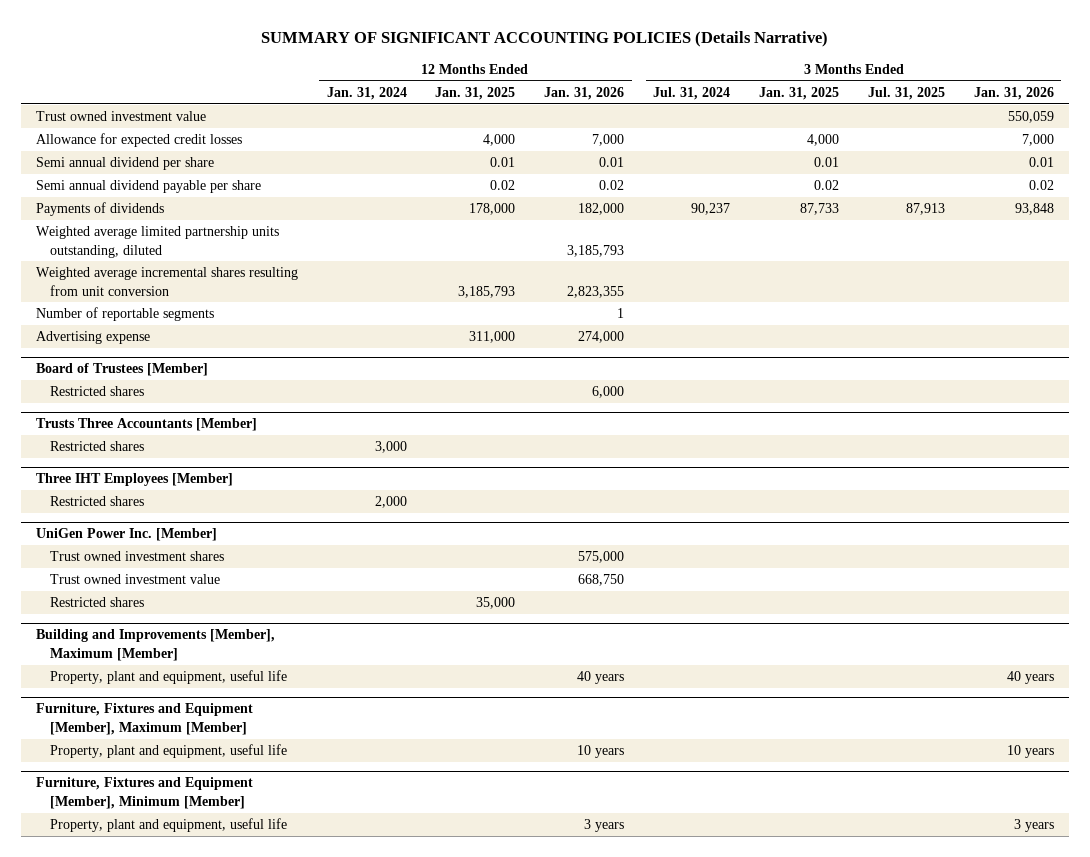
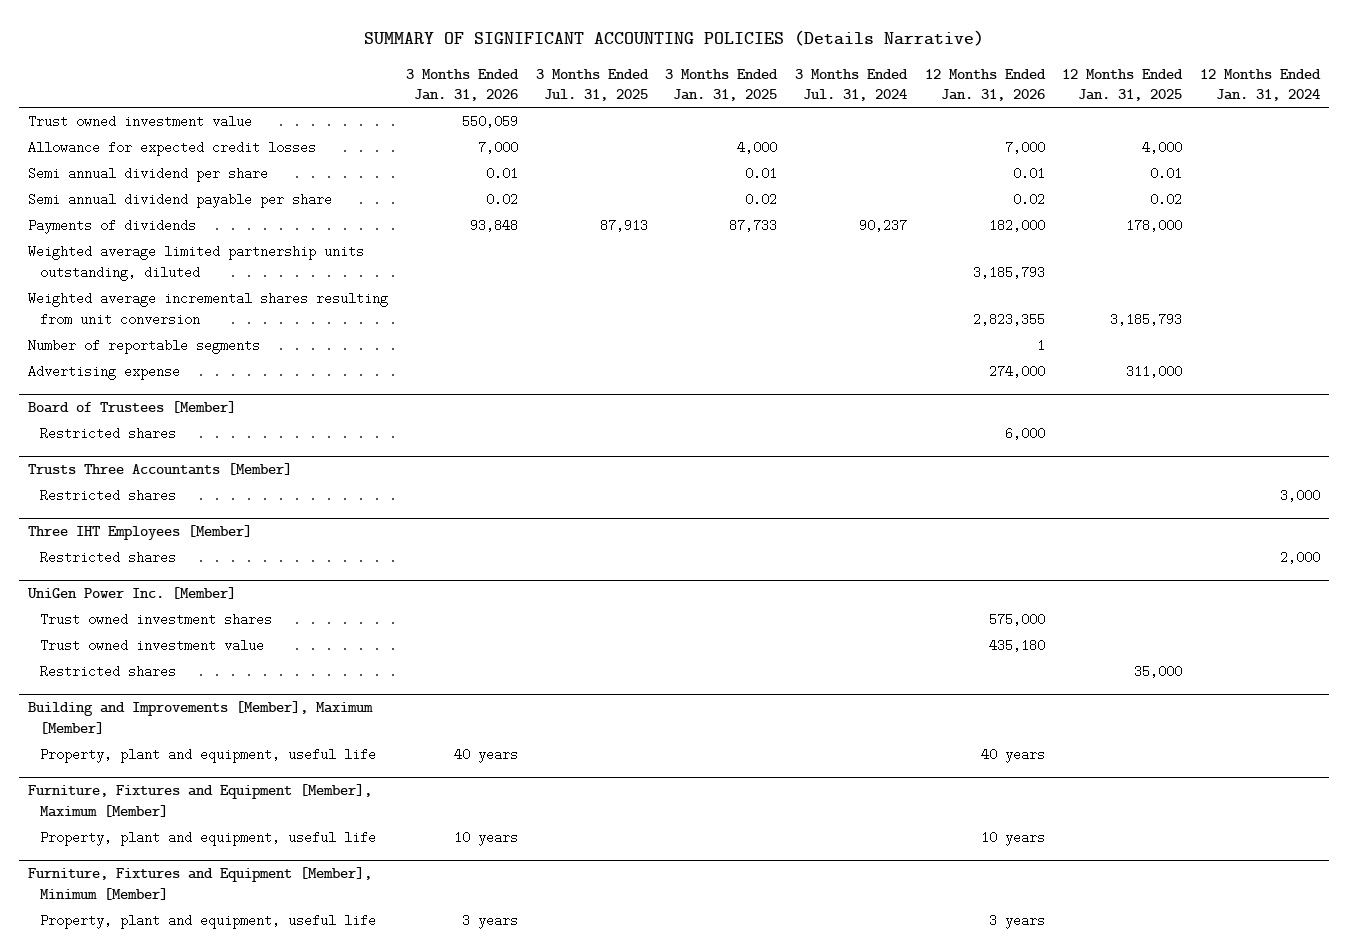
[578,574,625,587] 668,750 -> [988,638,1045,652] 435,180

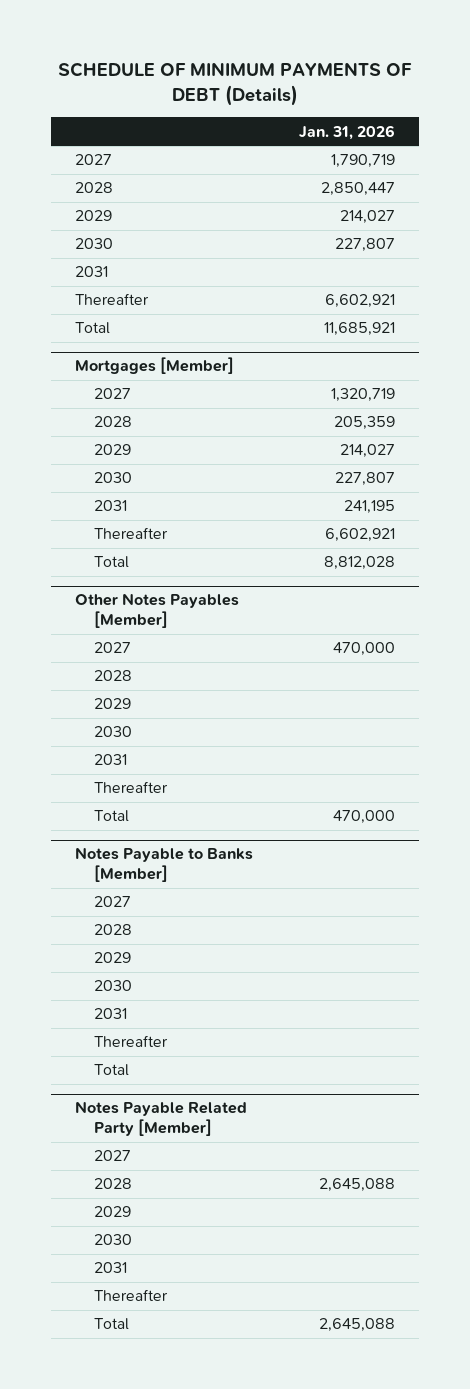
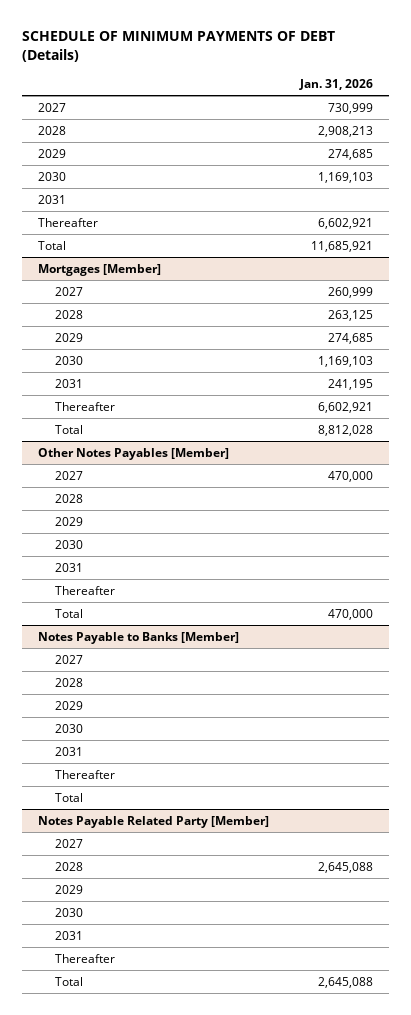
[331,154,396,169] 1,790,719 -> [328,102,374,114] 730,999
[321,182,396,197] 2,850,447 -> [318,125,374,137] 2,908,213
[340,210,396,225] 214,027 -> [328,148,374,160] 274,685
[335,238,396,253] 227,807 -> [318,171,374,183] 1,169,103
[331,388,396,403] 1,320,719 -> [328,286,374,298] 260,999
[334,416,396,431] 205,359 -> [328,309,374,321] 263,125
[340,444,396,459] 214,027 -> [328,332,374,344] 274,685
[335,472,396,487] 227,807 -> [318,355,374,367] 1,169,103

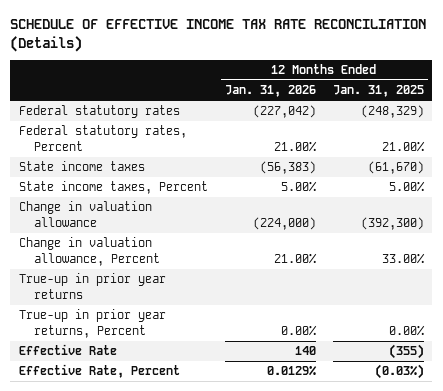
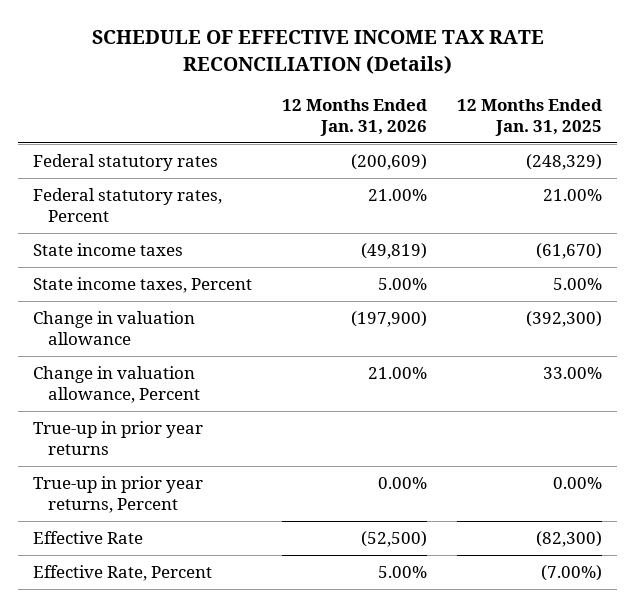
[252,105,316,119] (227,042) -> [351,154,428,171] (200,609)
[259,161,316,175] (56,383) -> [361,243,428,260] (49,819)
[252,216,316,230] (224,000) -> [351,311,428,328] (197,900)
[294,346,316,356] 140 -> [361,531,428,548] (52,500)
[388,344,424,360] (355) -> [536,531,603,548] (82,300)
[266,366,317,377] 0.0129% -> [378,566,428,579] 5.00%
[374,364,424,380] (0.03%) -> [541,565,603,582] (7.00%)

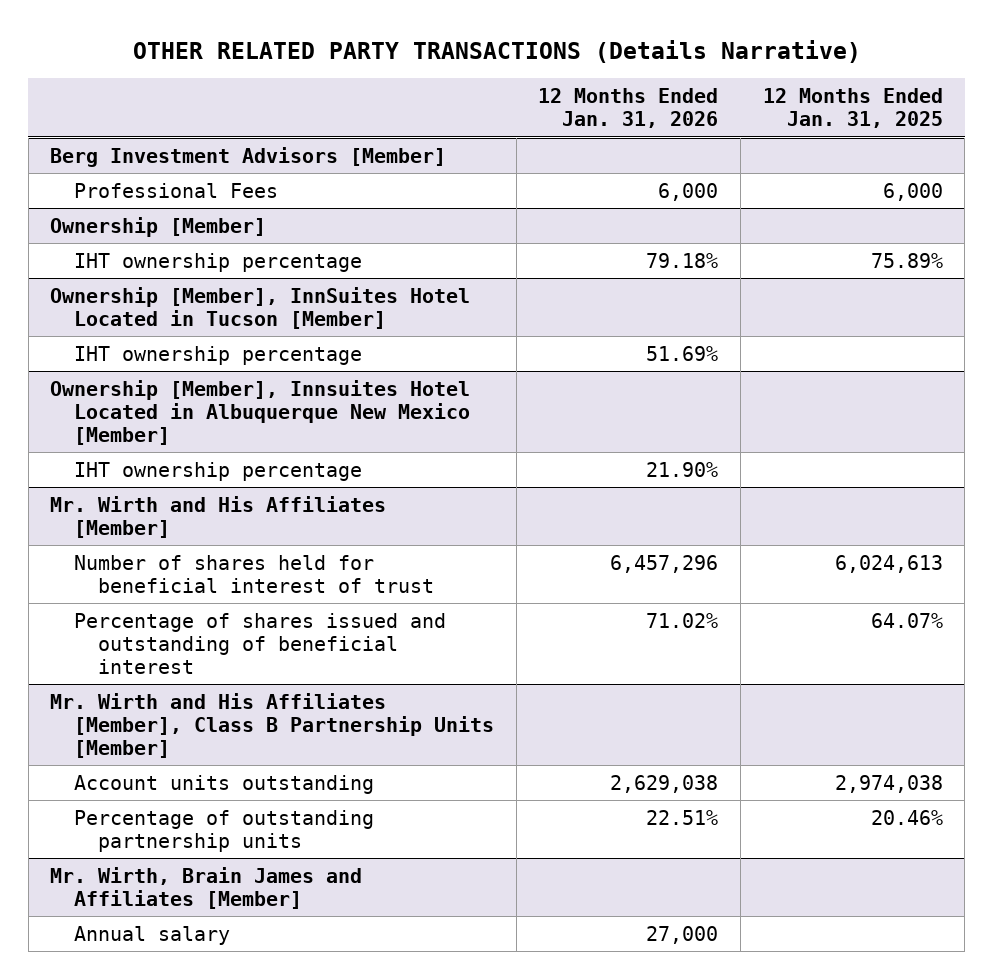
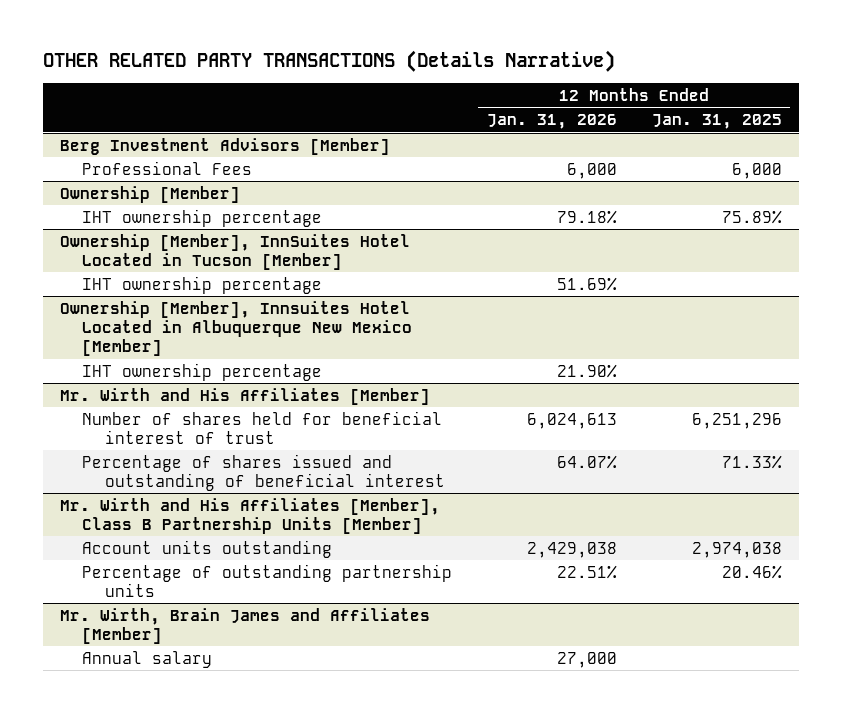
[610,554,719,573] 6,457,296 -> [527,412,618,429] 6,024,613
[834,554,943,573] 6,024,613 -> [691,412,782,429] 6,251,296
[646,612,719,628] 71.02% -> [557,454,618,469] 64.07%
[870,612,943,628] 64.07% -> [721,454,782,469] 71.33%
[610,774,719,793] 2,629,038 -> [527,541,618,558] 2,429,038

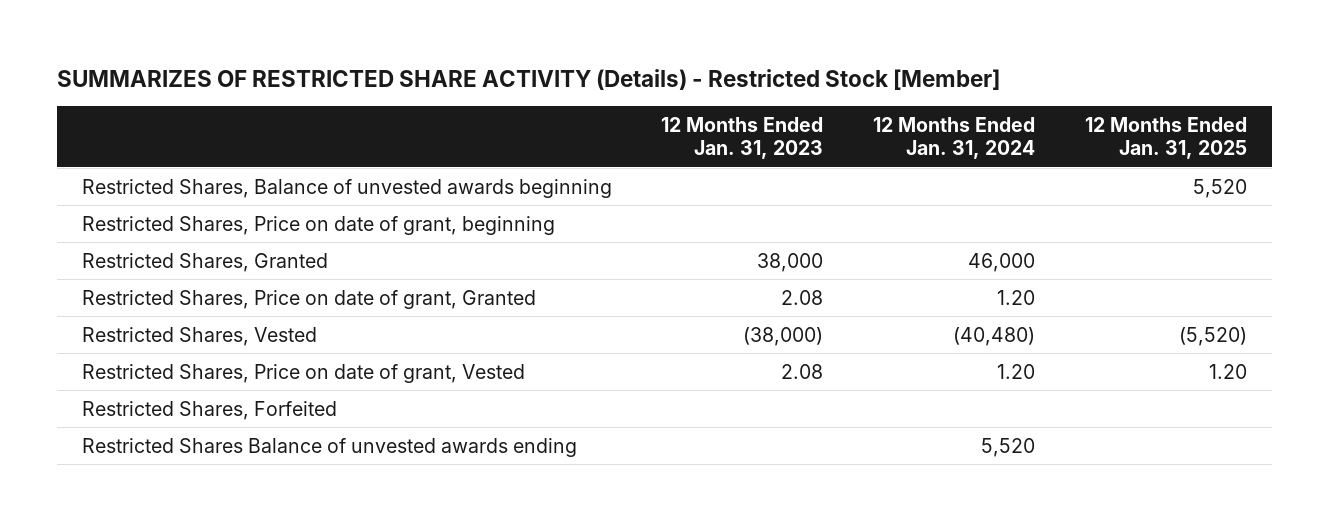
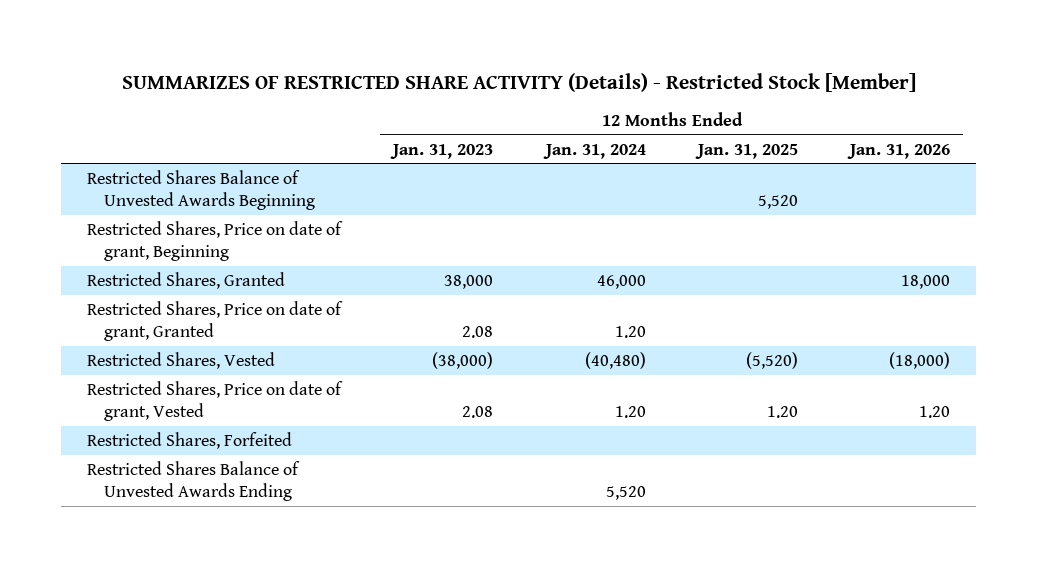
none -> [846,143,950,159] Jan. 31, 2026
[81,178,612,198] Restricted Shares, Balance of unvested awards beginning -> [87,169,316,211] Restricted Shares Balance of Unvested Awards Beginning
[81,215,555,235] Restricted Shares, Price on date of grant, beginning -> [87,220,344,262] Restricted Shares, Price on date of grant, Beginning
[81,437,577,457] Restricted Shares Balance of unvested awards ending -> [87,460,301,502] Restricted Shares Balance of Unvested Awards Ending

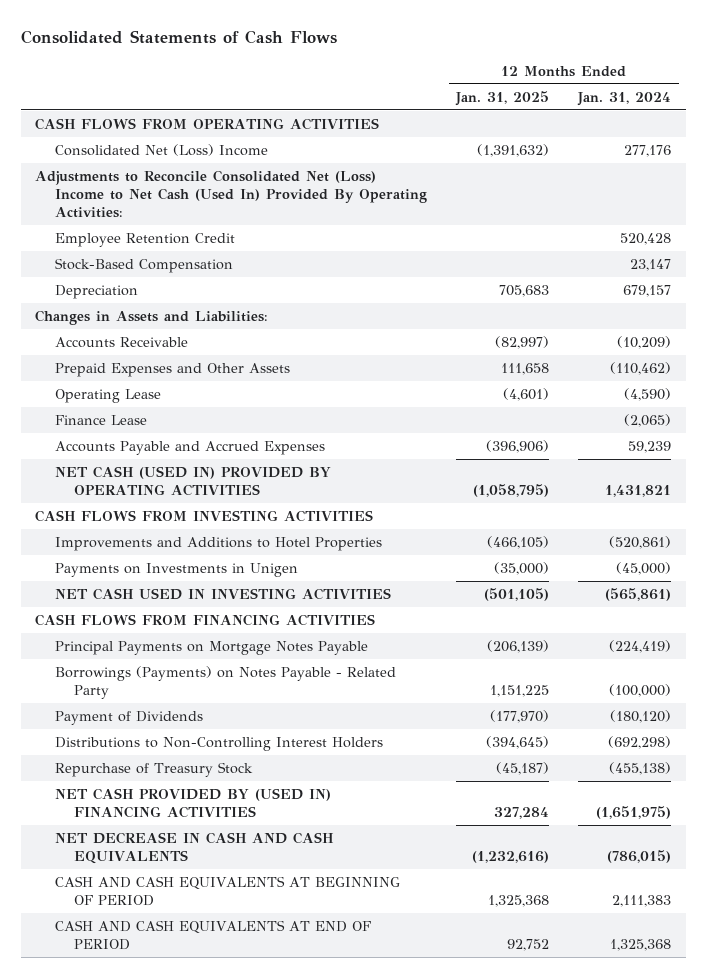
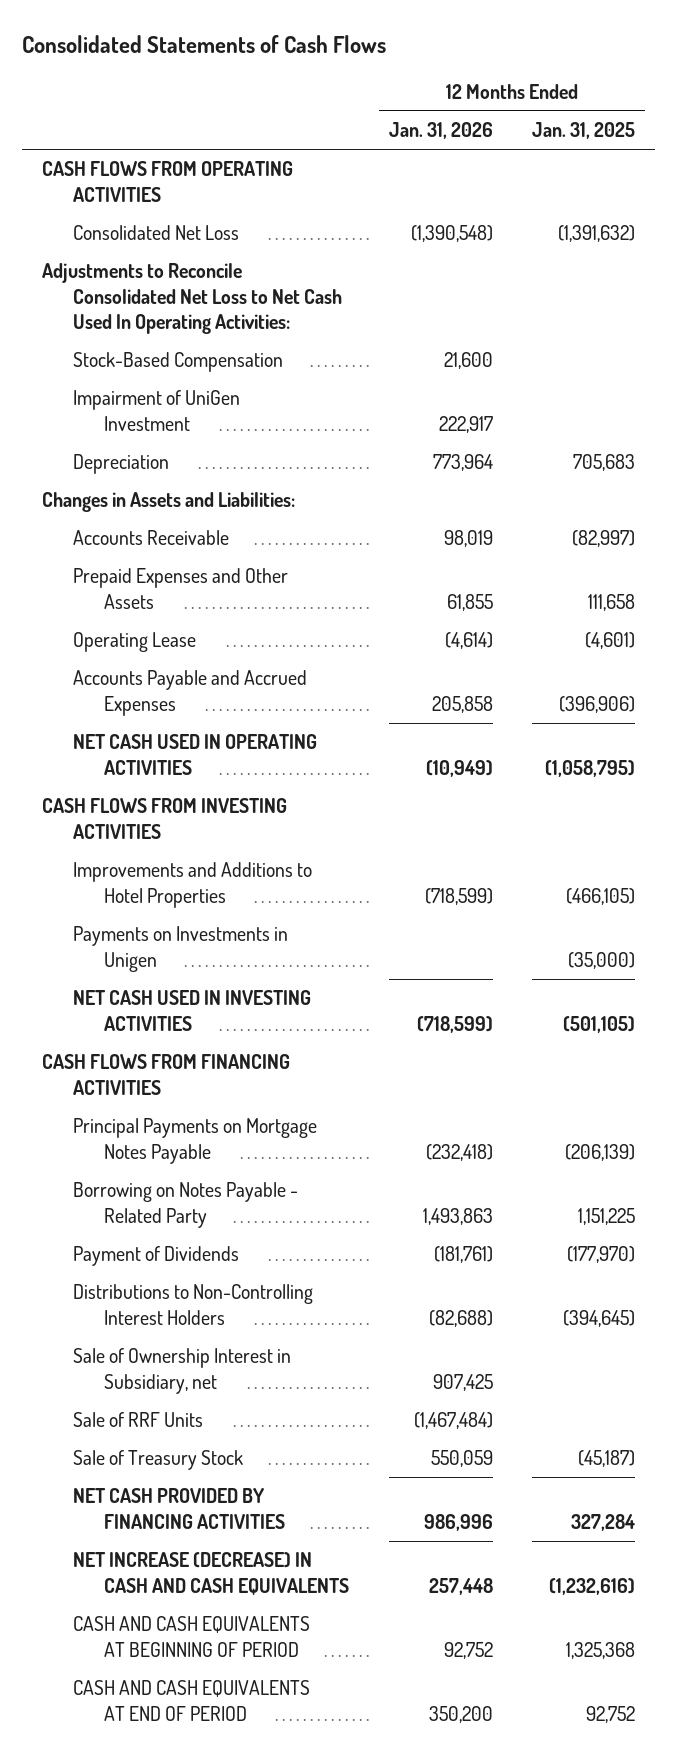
[577,91,672,106] Jan. 31, 2024 -> none
none -> [388,122,493,140] Jan. 31, 2026
[54,232,235,247] Employee Retention Credit -> none
[54,143,268,156] Consolidated Net (Loss) Income -> [73,225,240,241] Consolidated Net Loss
[35,169,427,218] Adjustments to Reconcile Consolidated Net (Loss) Income to Net Cash (Used In) Provided By Operating Activities: -> [42,263,343,335] Adjustments to Reconcile Consolidated Net Loss to Net Cash Used In Operating Activities:
none -> [73,390,241,431] Impairment of UniGen Investment
[54,414,147,425] Finance Lease -> none
[54,465,331,496] NET CASH (USED IN) PROVIDED BY OPERATING ACTIVITIES -> [73,734,318,775] NET CASH USED IN OPERATING ACTIVITIES
[54,665,396,699] Borrowings (Payments) on Notes Payable - Related Party -> [73,1182,299,1228] Borrowing on Notes Payable - Related Party
none -> [73,1348,292,1394] Sale of Ownership Interest in Subsidiary, net
none -> [73,1412,204,1428] Sale of RRF Units
[54,761,253,777] Repurchase of Treasury Stock -> [73,1450,244,1471] Sale of Treasury Stock
[54,787,331,818] NET CASH PROVIDED BY (USED IN) FINANCING ACTIVITIES -> [73,1488,286,1529] NET CASH PROVIDED BY FINANCING ACTIVITIES
[54,831,334,864] NET DECREASE IN CASH AND CASH EQUIVALENTS -> [73,1552,350,1595] NET INCREASE (DECREASE) IN CASH AND CASH EQUIVALENTS

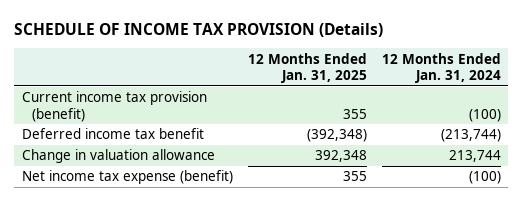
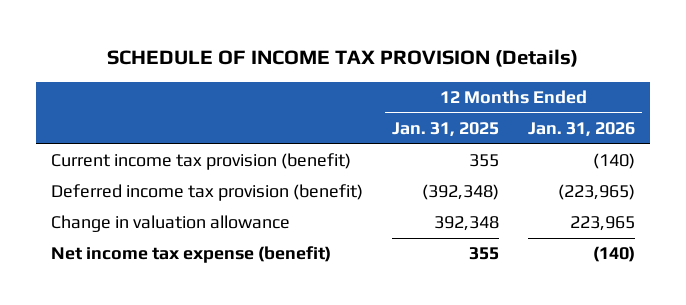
[381,52,501,83] 12 Months Ended Jan. 31, 2024 -> none
none -> [528,122,636,138] Jan. 31, 2026
[21,128,204,140] Deferred income tax benefit -> [50,184,363,202] Deferred income tax provision (benefit)

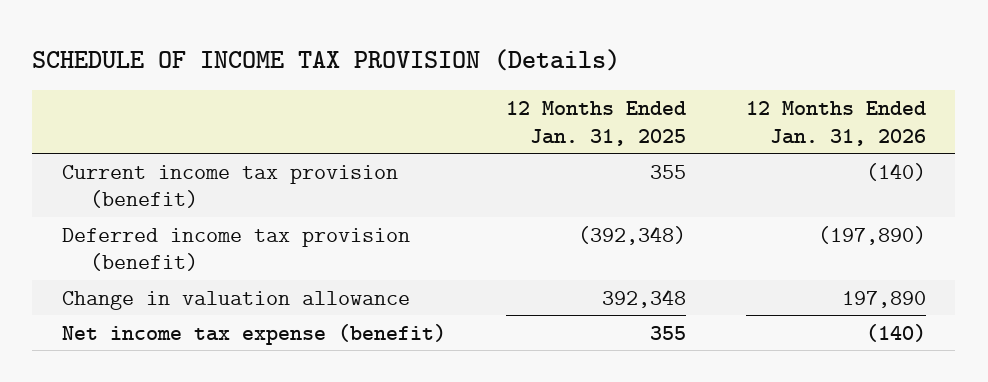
[558,184,636,201] (223,965) -> [817,225,926,245] (197,890)
[570,216,636,232] 223,965 -> [841,290,926,308] 197,890

